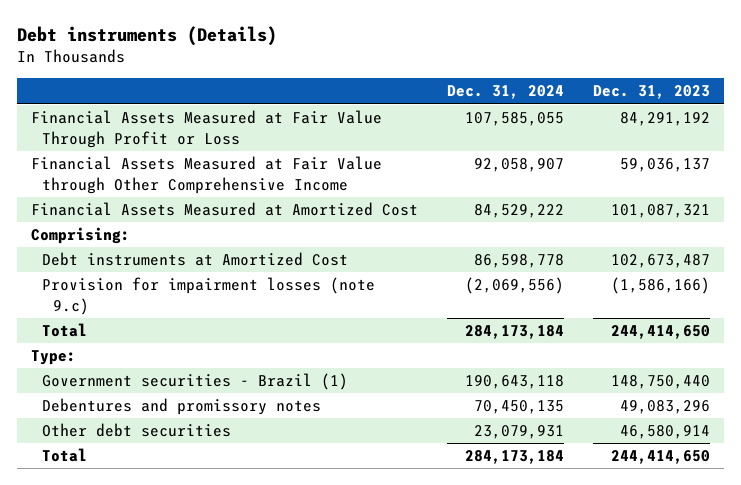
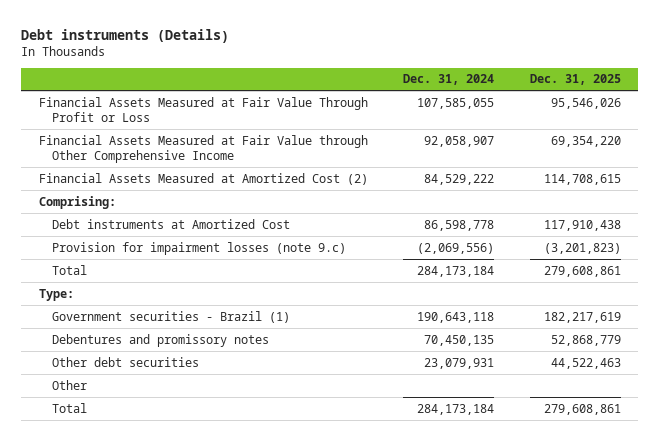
[592,85,710,100] Dec. 31, 2023 -> none
none -> [529,74,621,86] Dec. 31, 2025
[31,202,419,217] Financial Assets Measured at Amortized Cost -> [39,172,369,185] Financial Assets Measured at Amortized Cost (2)
none -> [52,379,88,390] Other

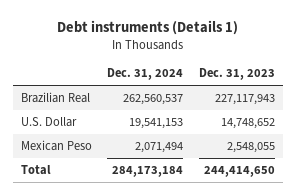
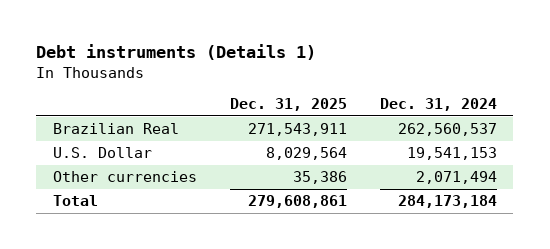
[198,68,275,81] Dec. 31, 2023 -> none
none -> [229,98,347,112] Dec. 31, 2025
[20,139,92,151] Mexican Peso -> [52,171,197,183] Other currencies

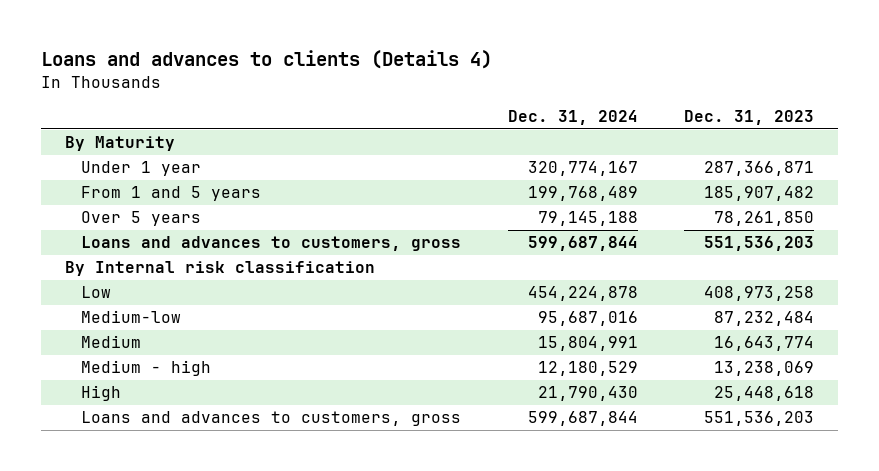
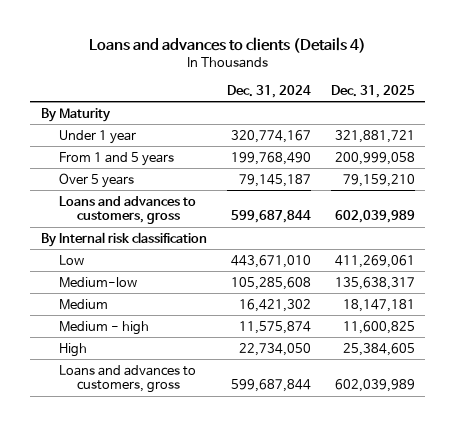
[684,110,815,126] Dec. 31, 2023 -> none
none -> [330,84,415,98] Dec. 31, 2025
[527,186,638,202] 199,768,489 -> [230,151,311,165] 199,768,490
[537,211,638,227] 79,145,188 -> [238,173,311,187] 79,145,187
[527,286,638,302] 454,224,878 -> [230,254,311,268] 443,671,010
[537,311,638,327] 95,687,016 -> [230,276,311,290] 105,285,608
[537,336,638,352] 15,804,991 -> [238,298,311,312] 16,421,302
[537,361,638,377] 12,180,529 -> [238,320,311,334] 11,575,874
[537,386,638,402] 21,790,430 -> [238,342,311,356] 22,734,050

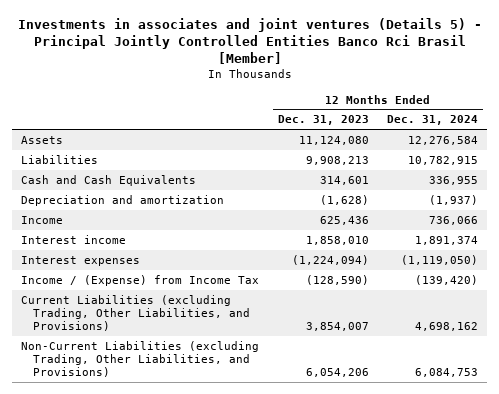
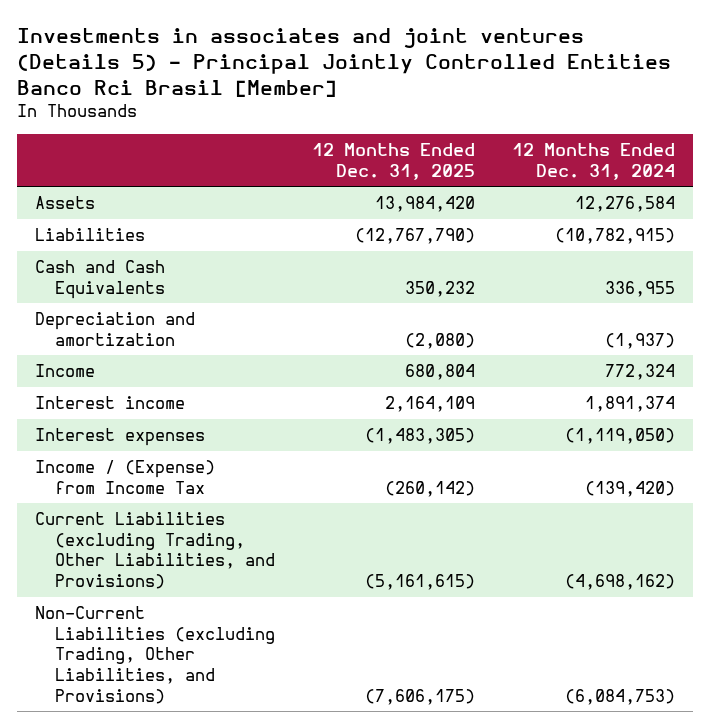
[277,115,369,126] Dec. 31, 2023 -> none
none -> [311,143,475,180] 12 Months Ended Dec. 31, 2025
[407,155,478,165] 10,782,915 -> [554,228,675,245] (10,782,915)
[428,215,478,225] 736,066 -> [604,364,675,381] 772,324
[414,321,478,331] 4,698,162 -> [564,574,675,591] (4,698,162)
[414,367,478,377] 6,084,753 -> [564,688,675,705] (6,084,753)

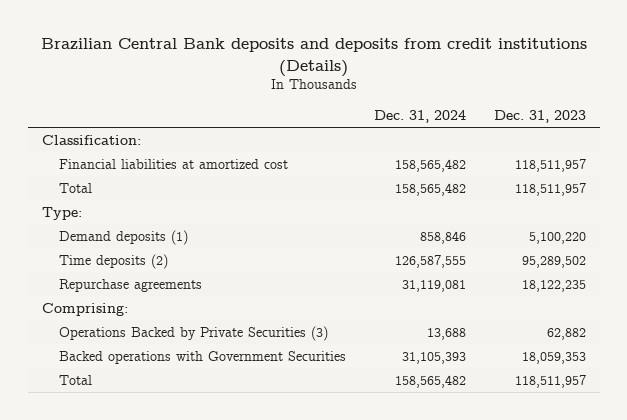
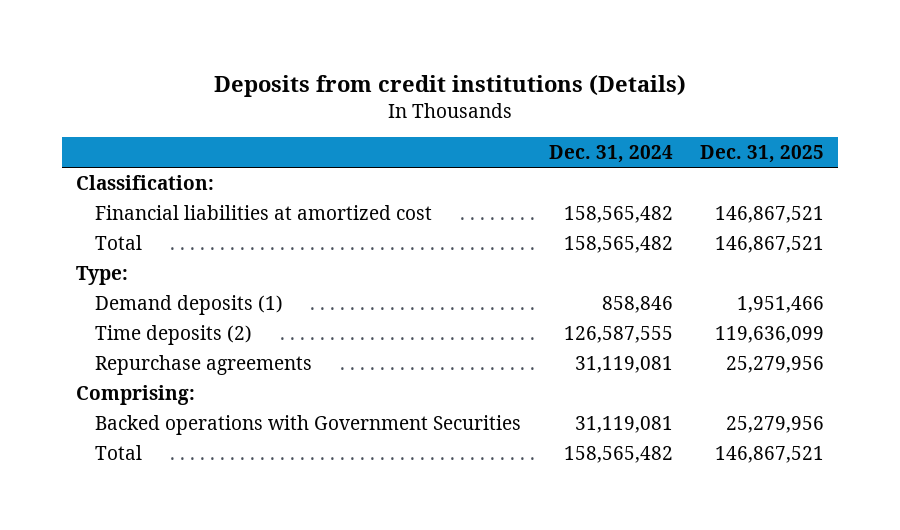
[40,38,587,77] Brazilian Central Bank deposits and deposits from credit institutions (Details) -> [214,74,687,97] Deposits from credit institutions (Details)
[493,109,586,123] Dec. 31, 2023 -> none
none -> [700,144,825,163] Dec. 31, 2025
[59,325,329,341] Operations Backed by Private Securities (3) -> none
[402,351,467,364] 31,105,393 -> [574,415,673,433] 31,119,081

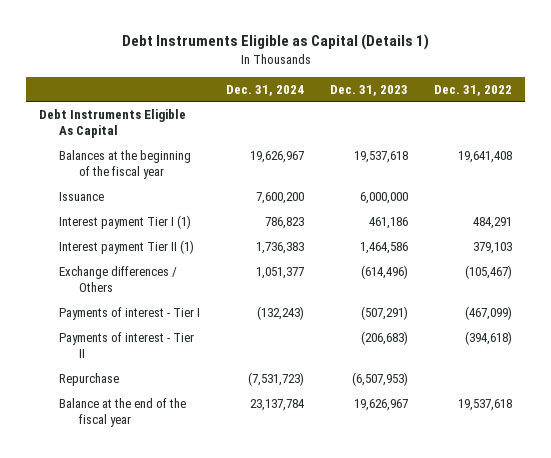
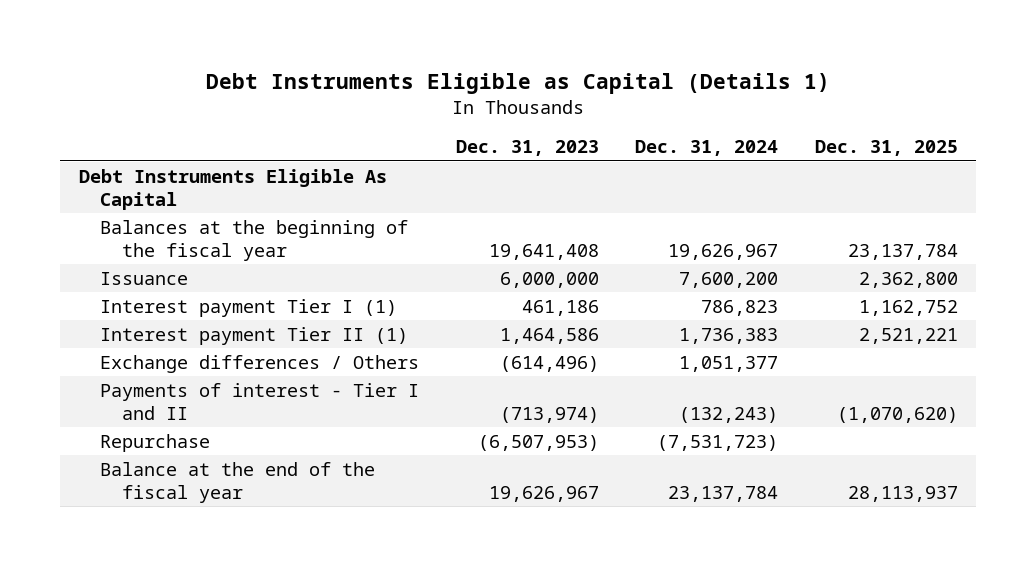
[434,84,513,96] Dec. 31, 2022 -> none
none -> [814,140,958,157] Dec. 31, 2025
[354,151,409,164] 19,537,618 -> [488,243,599,260] 19,641,408
[58,332,194,359] Payments of interest - Tier II -> none
[58,307,200,321] Payments of interest - Tier I -> [100,382,420,420] Payments of interest - Tier I and II
[361,306,409,321] (507,291) -> [499,406,599,423] (713,974)

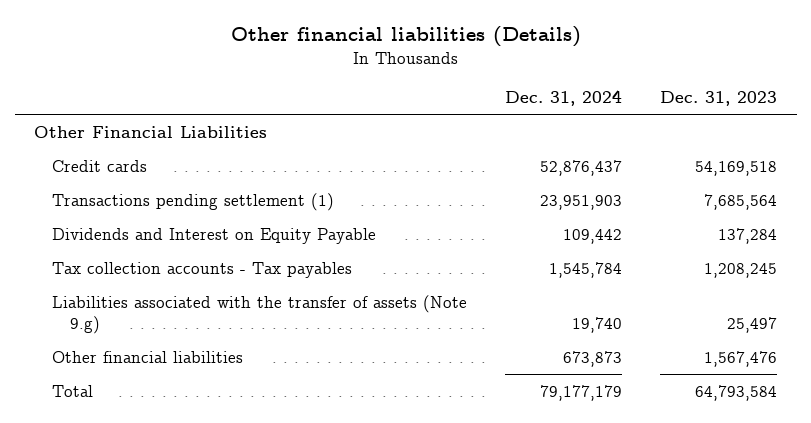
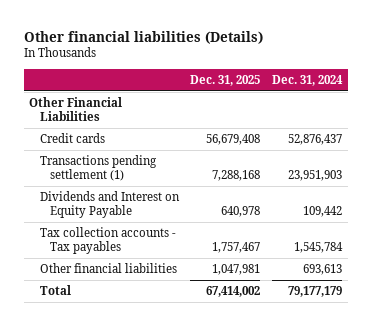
[660,91,778,107] Dec. 31, 2023 -> none
none -> [190,75,261,87] Dec. 31, 2025
[51,294,467,334] Liabilities associated with the transfer of assets (Note 9.g) -> none
[563,350,623,367] 673,873 -> [302,264,342,276] 693,613

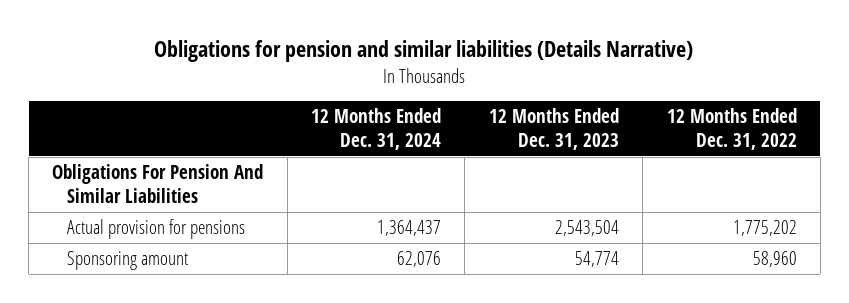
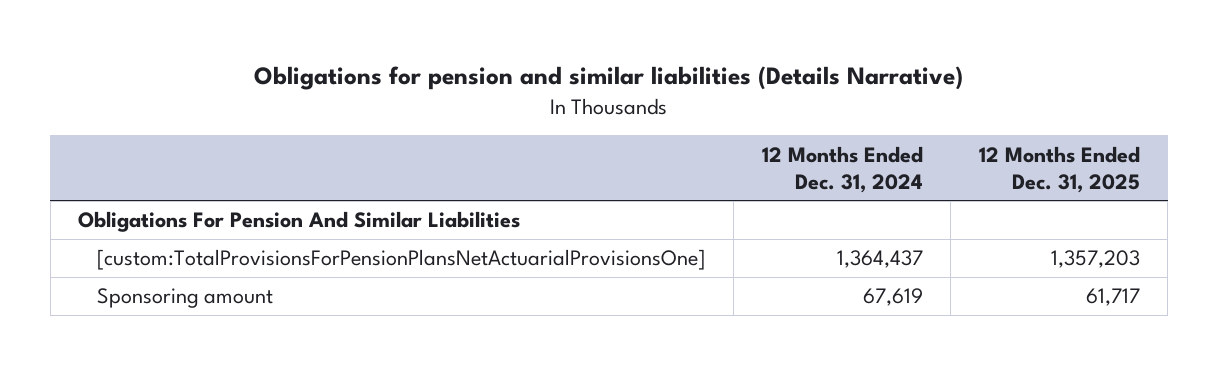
[488,108,619,150] 12 Months Ended Dec. 31, 2023 -> none
[666,108,797,150] 12 Months Ended Dec. 31, 2022 -> none
none -> [978,145,1140,193] 12 Months Ended Dec. 31, 2025
[66,219,245,240] Actual provision for pensions -> [97,249,706,271] [custom:TotalProvisionsForPensionPlansNetActuarialProvisionsOne]
[397,251,442,268] 62,076 -> [862,288,923,307] 67,619

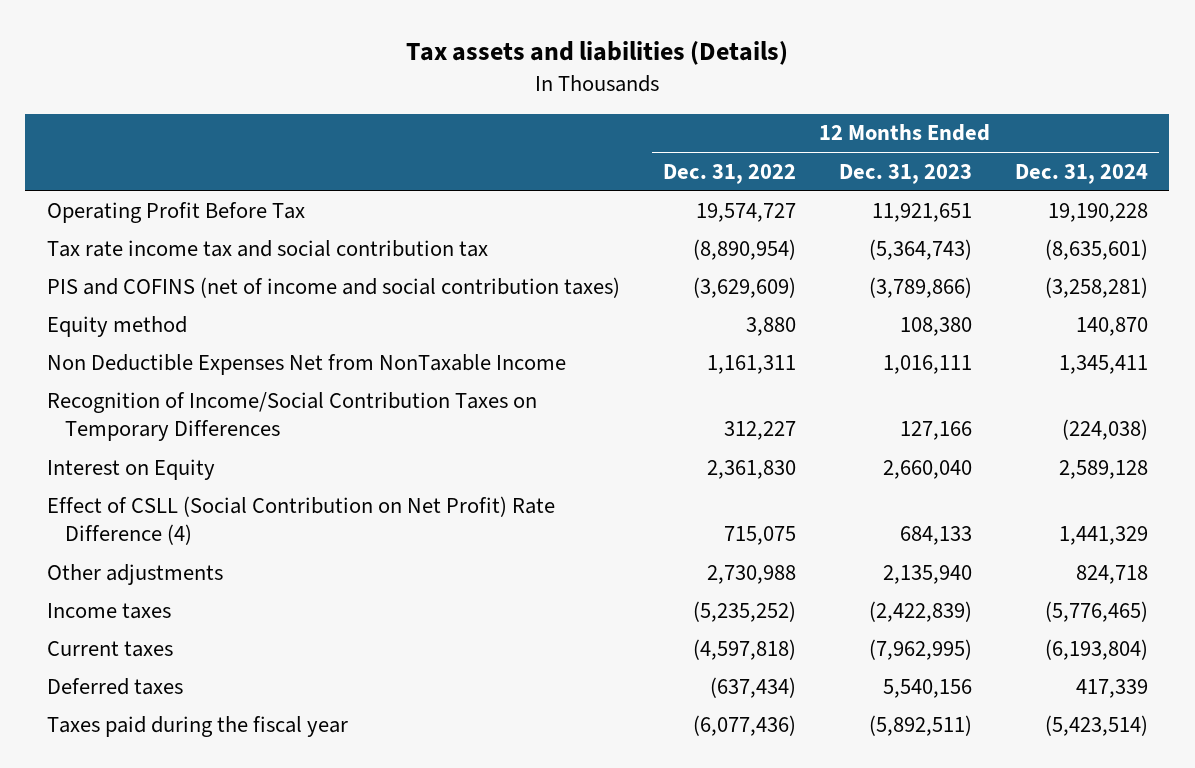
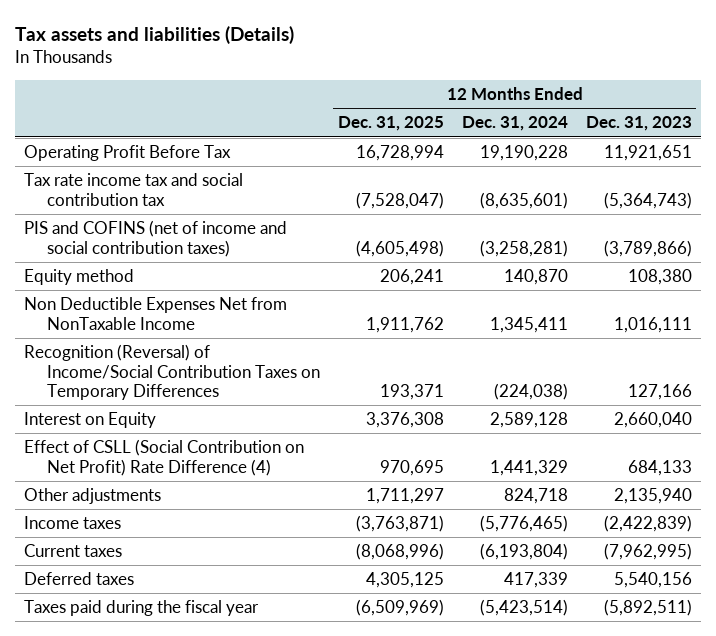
[662,163,796,184] Dec. 31, 2022 -> none
none -> [337,116,444,132] Dec. 31, 2025
[46,391,537,442] Recognition of Income/Social Contribution Taxes on Temporary Differences -> [24,344,320,401] Recognition (Reversal) of Income/Social Contribution Taxes on Temporary Differences

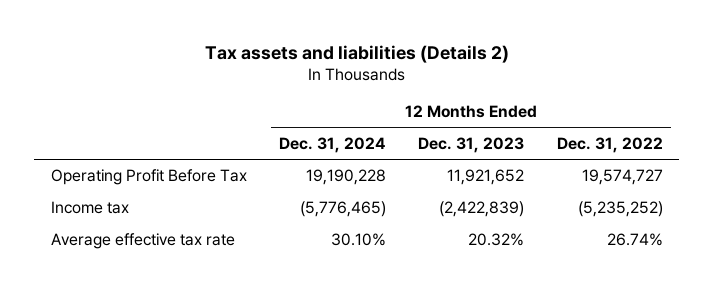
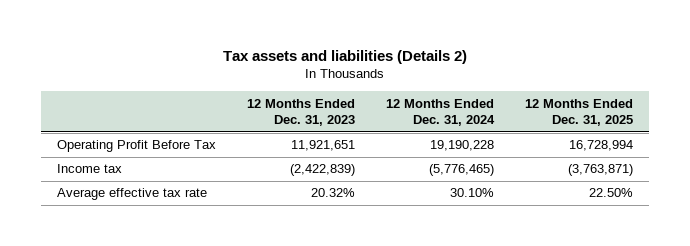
[556,137,663,154] Dec. 31, 2022 -> none
none -> [525,98,634,127] 12 Months Ended Dec. 31, 2025
[447,169,525,186] 11,921,652 -> [290,140,355,152] 11,921,651

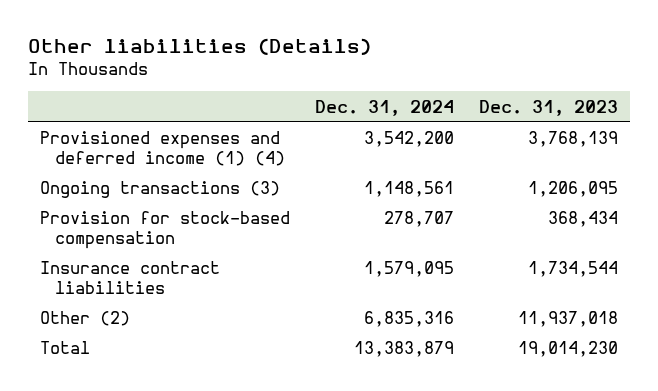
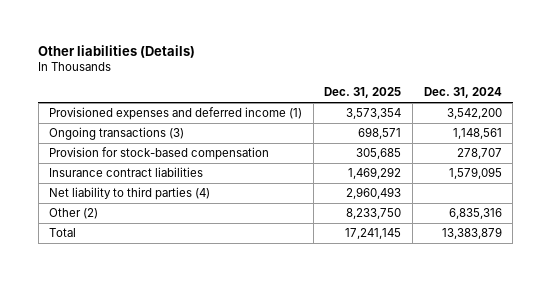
[478,99,618,116] Dec. 31, 2023 -> none
none -> [324,87,402,99] Dec. 31, 2025
[40,131,286,166] Provisioned expenses and deferred income (1) (4) -> [49,107,303,121] Provisioned expenses and deferred income (1)
none -> [49,187,211,201] Net liability to third parties (4)

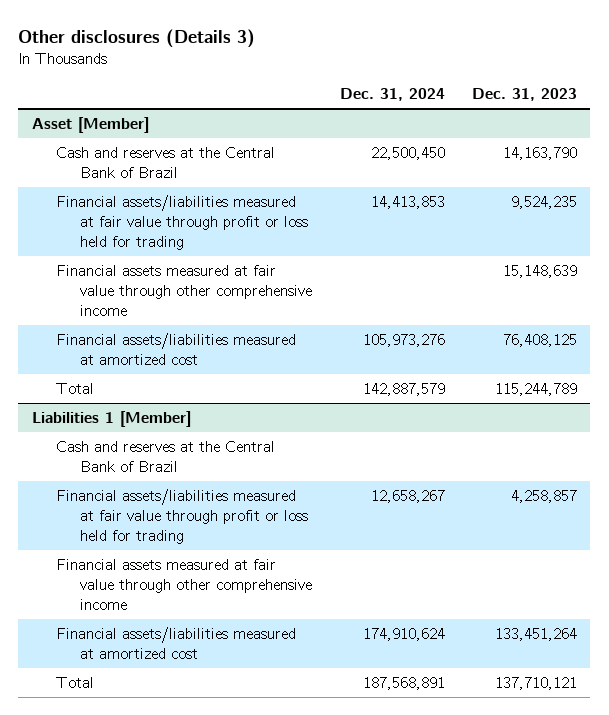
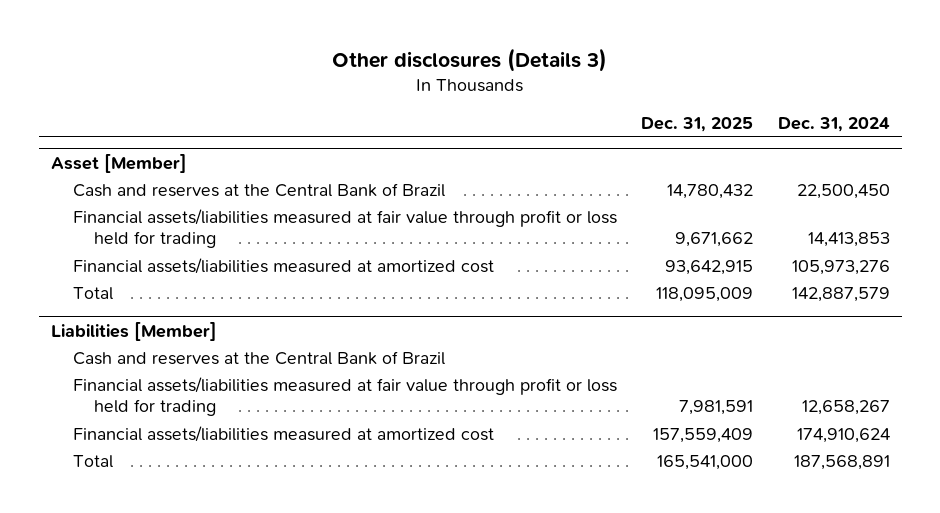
[471,88,577,102] Dec. 31, 2023 -> none
none -> [641,117,754,133] Dec. 31, 2025
[56,264,313,316] Financial assets measured at fair value through other comprehensive income -> none
[31,410,191,427] Liabilities 1 [Member] -> [50,321,217,341] Liabilities [Member]
[56,558,313,610] Financial assets measured at fair value through other comprehensive income -> none

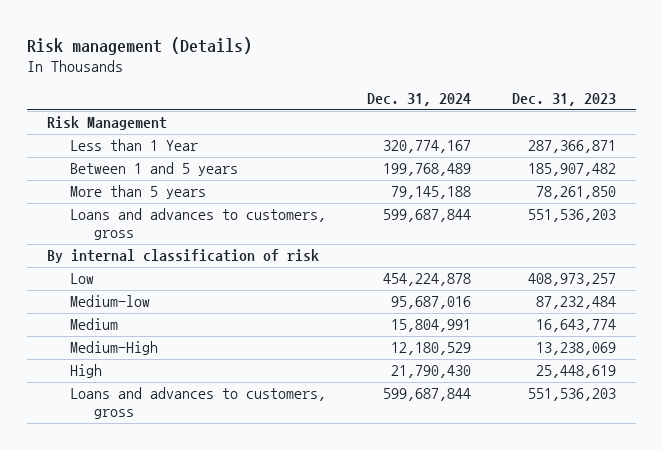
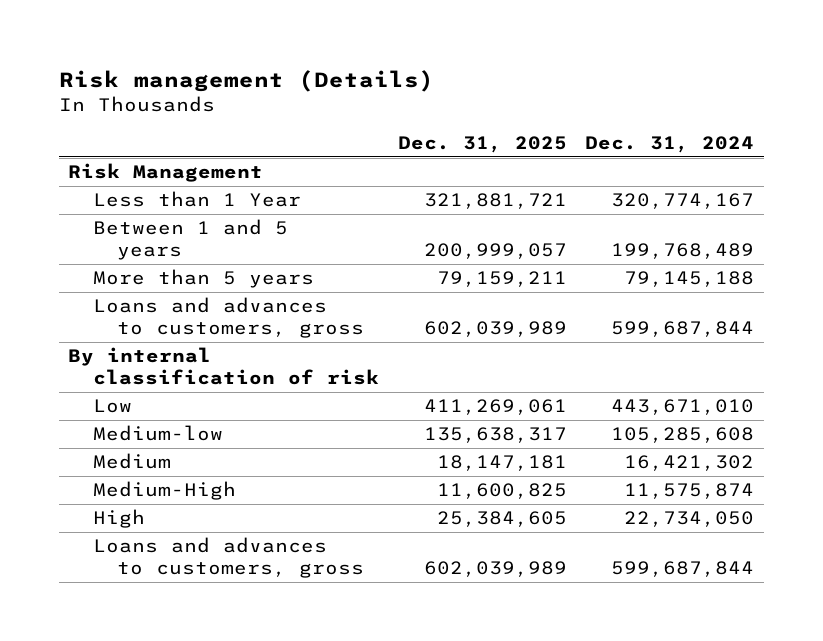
[511,93,616,107] Dec. 31, 2023 -> none
none -> [397,135,567,153] Dec. 31, 2025
[383,273,472,287] 454,224,878 -> [611,399,755,416] 443,671,010
[391,296,472,310] 95,687,016 -> [611,427,755,444] 105,285,608
[391,319,472,333] 15,804,991 -> [624,455,755,472] 16,421,302
[391,342,472,356] 12,180,529 -> [624,483,755,500] 11,575,874
[391,365,472,379] 21,790,430 -> [624,511,755,528] 22,734,050

